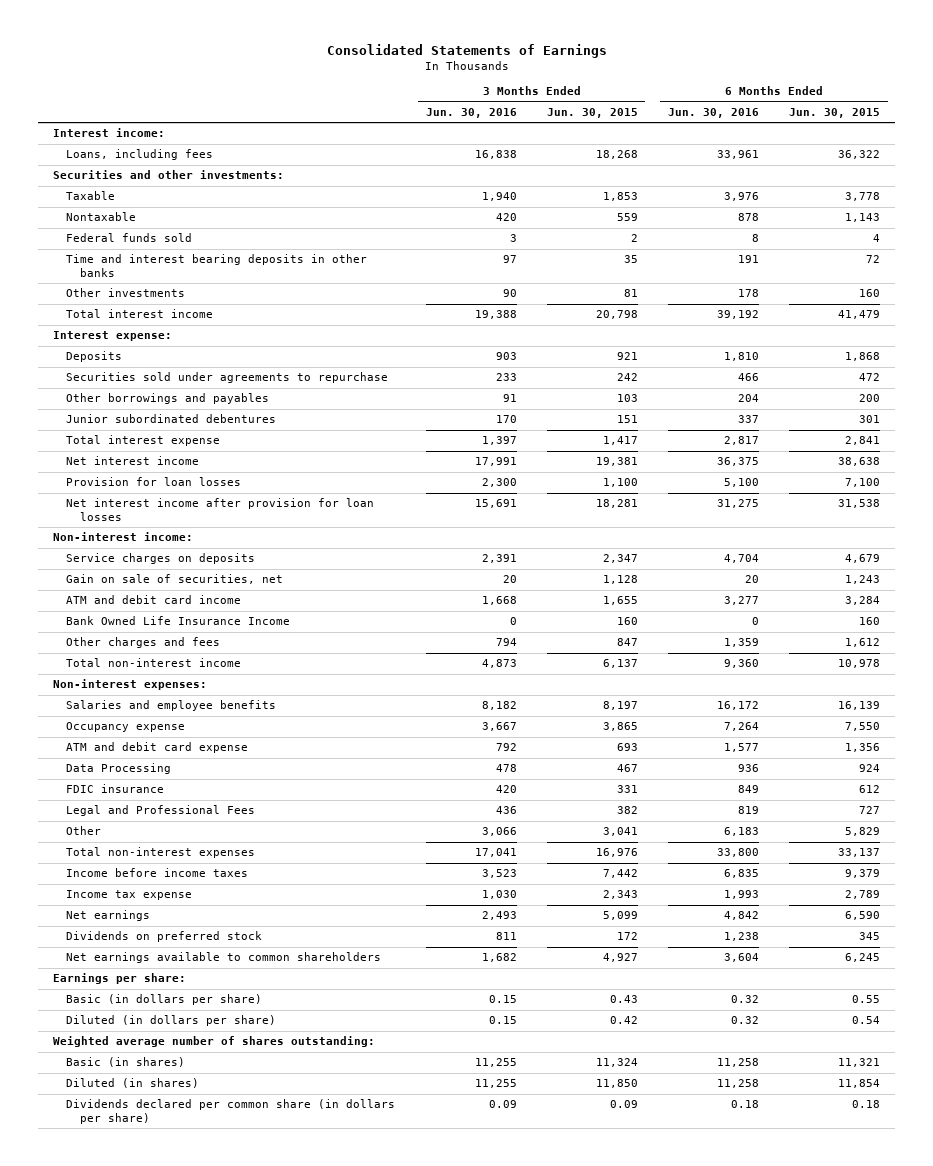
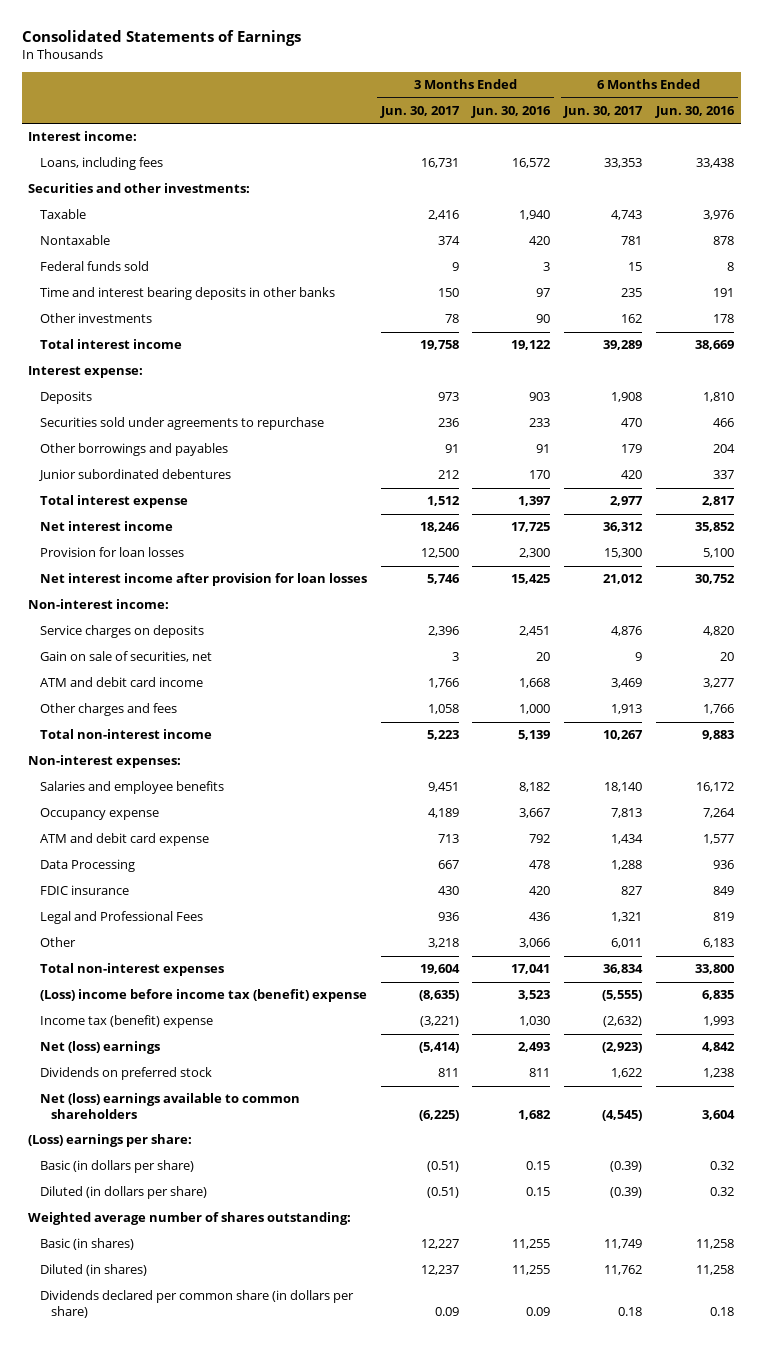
[546,107,638,118] Jun. 30, 2015 -> none
[789,107,881,118] Jun. 30, 2015 -> none
none -> [379,106,460,119] Jun. 30, 2017
none -> [563,106,644,119] Jun. 30, 2017
[474,150,517,160] 16,838 -> [512,158,551,169] 16,572
[716,150,759,160] 33,961 -> [696,158,735,169] 33,438
[474,310,517,320] 19,388 -> [511,340,552,351] 19,122
[716,310,759,320] 39,192 -> [695,340,735,351] 38,669
[474,457,517,467] 17,991 -> [511,522,551,533] 17,725
[716,457,759,467] 36,375 -> [695,522,736,533] 35,852
[474,499,517,509] 15,691 -> [511,574,551,585] 15,425
[716,499,759,509] 31,275 -> [695,574,736,585] 30,752
[481,554,517,564] 2,391 -> [519,626,551,637] 2,451
[723,554,759,564] 4,704 -> [703,626,735,637] 4,820
[66,616,291,626] Bank Owned Life Insurance Income -> none
[495,638,517,647] 794 -> [519,704,551,715] 1,000
[723,638,759,648] 1,359 -> [703,704,735,715] 1,766
[481,659,517,669] 4,873 -> [518,730,551,741] 5,139
[723,659,759,669] 9,360 -> [702,730,735,741] 9,883
[66,868,249,878] Income before income taxes -> [39,989,367,1003] (Loss) income before income tax (benefit) expense
[66,890,193,901] Income tax expense -> [39,1015,213,1029] Income tax (benefit) expense
[66,910,151,922] Net earnings -> [39,1041,160,1055] Net (loss) earnings
[66,952,382,964] Net earnings available to common shareholders -> [39,1093,300,1120] Net (loss) earnings available to common shareholders
[52,973,186,985] Earnings per share: -> [28,1134,193,1148] (Loss) earnings per share:

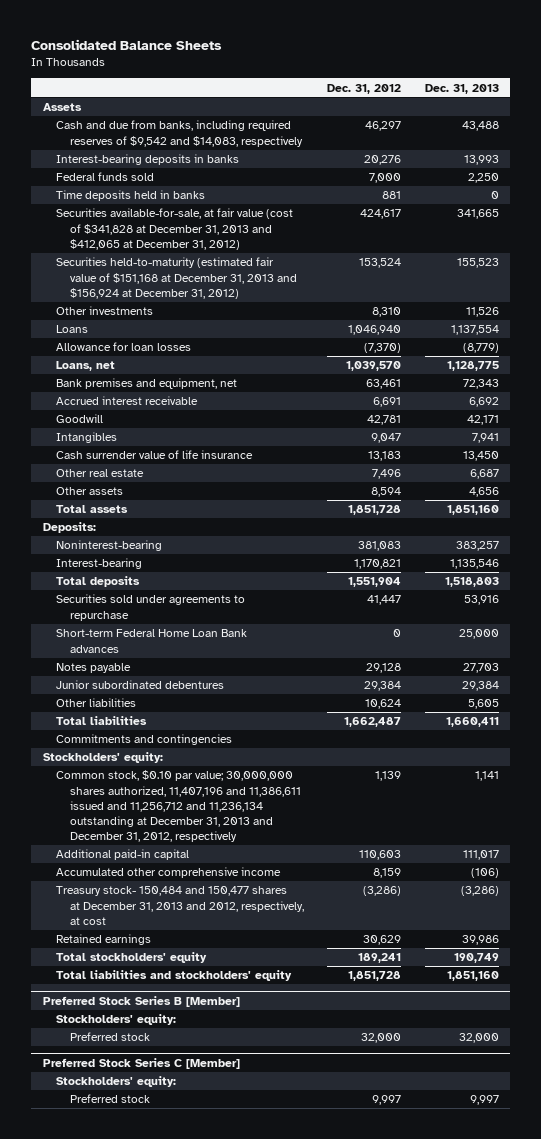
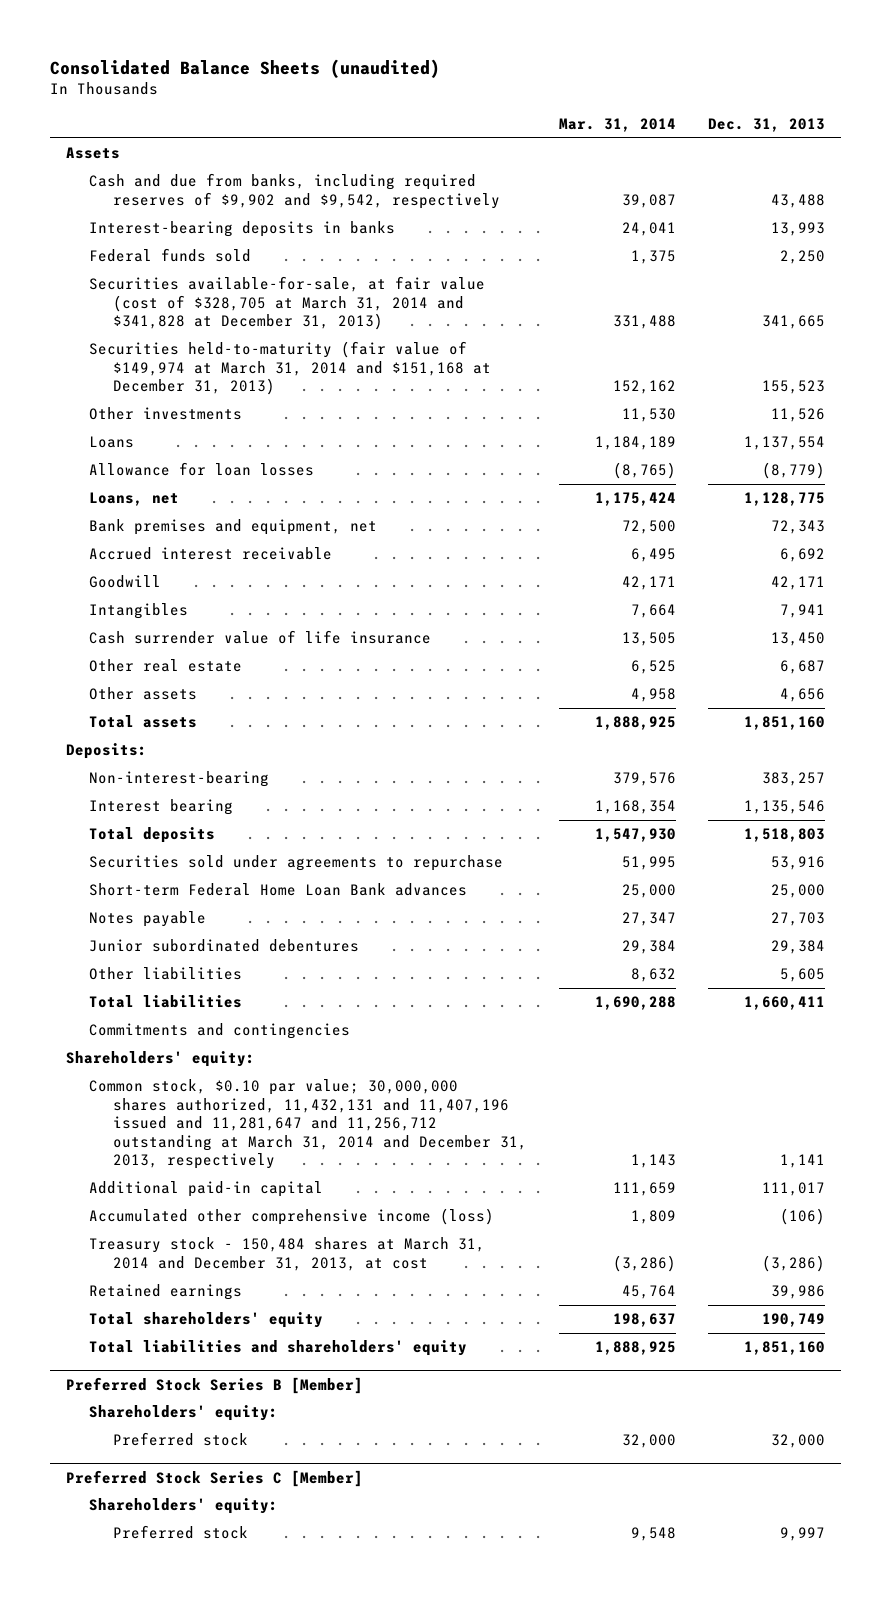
[30,38,222,50] Consolidated Balance Sheets -> [50,58,441,78] Consolidated Balance Sheets (unaudited)
[327,83,402,94] Dec. 31, 2012 -> none
none -> [558,118,676,133] Mar. 31, 2014
[56,120,304,147] Cash and due from banks, including required reserves of $9,542 and $14,083, respectively -> [89,173,500,209] Cash and due from banks, including required reserves of $9,902 and $9,542, respectively
[56,190,206,202] Time deposits held in banks -> none
[56,208,294,250] Securities available-for-sale, at fair value (cost of $341,828 at December 31, 2013 and $412,065 at December 31, 2012) -> [89,276,486,331] Securities available-for-sale, at fair value (cost of $328,705 at March 31, 2014 and $341,828 at December 31, 2013)
[56,257,298,299] Securities held-to-maturity (estimated fair value of $151,168 at December 31, 2013 and $156,924 at December 31, 2012) -> [89,341,491,396] Securities held-to-maturity (fair value of $149,974 at March 31, 2014 and $151,168 at December 31, 2013)
[56,540,163,552] Noninterest-bearing -> [89,771,270,788] Non-interest-bearing
[56,558,143,570] Interest-bearing -> [89,799,234,816] Interest bearing
[42,752,163,764] Stockholders' equity: -> [66,1051,256,1068] Shareholders' equity:
[56,770,302,842] Common stock, $0.10 par value; 30,000,000 shares authorized, 11,407,196 and 11,386,611 issued and 11,256,712 and 11,236,134 outstanding at December 31, 2013 and December 31, 2012, respectively -> [89,1079,527,1170] Common stock, $0.10 par value; 30,000,000 shares authorized, 11,432,131 and 11,407,196 issued and 11,281,647 and 11,256,712 outstanding at March 31, 2014 and December 31, 2013, respectively
[56,867,282,879] Accumulated other comprehensive income -> [89,1208,495,1226] Accumulated other comprehensive income (loss)
[56,886,305,925] Treasury stock- 150,484 and 150,477 shares at December 31, 2013 and 2012, respectively, at cost -> [89,1237,486,1271] Treasury stock - 150,484 shares at March 31, 2014 and December 31, 2013, at cost
[56,952,208,964] Total stockholders' equity -> [89,1312,324,1329] Total shareholders' equity
[56,970,293,982] Total liabilities and stockholders' equity -> [89,1340,468,1357] Total liabilities and shareholders' equity
[56,1014,177,1026] Stockholders' equity: -> [89,1405,279,1422] Shareholders' equity:
[56,1076,177,1088] Stockholders' equity: -> [89,1498,279,1515] Shareholders' equity:

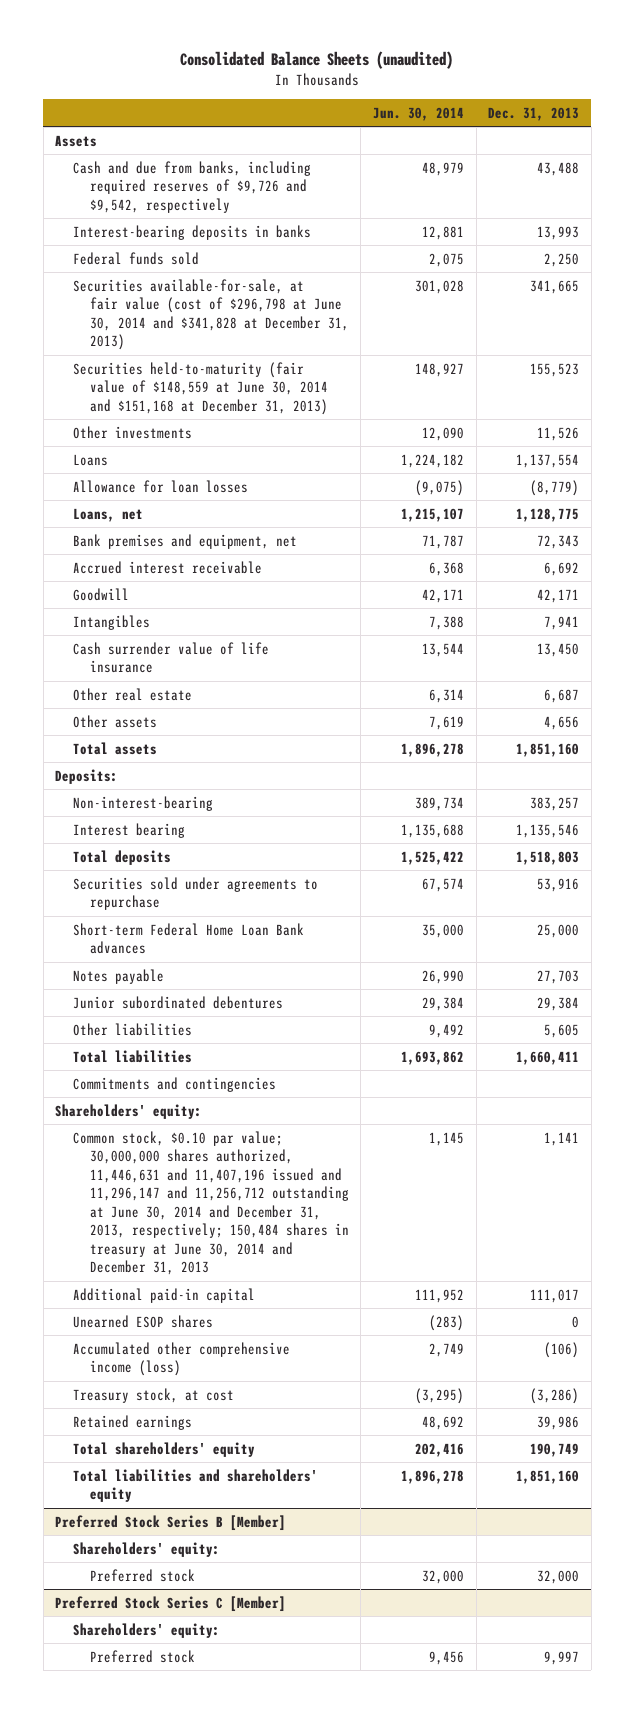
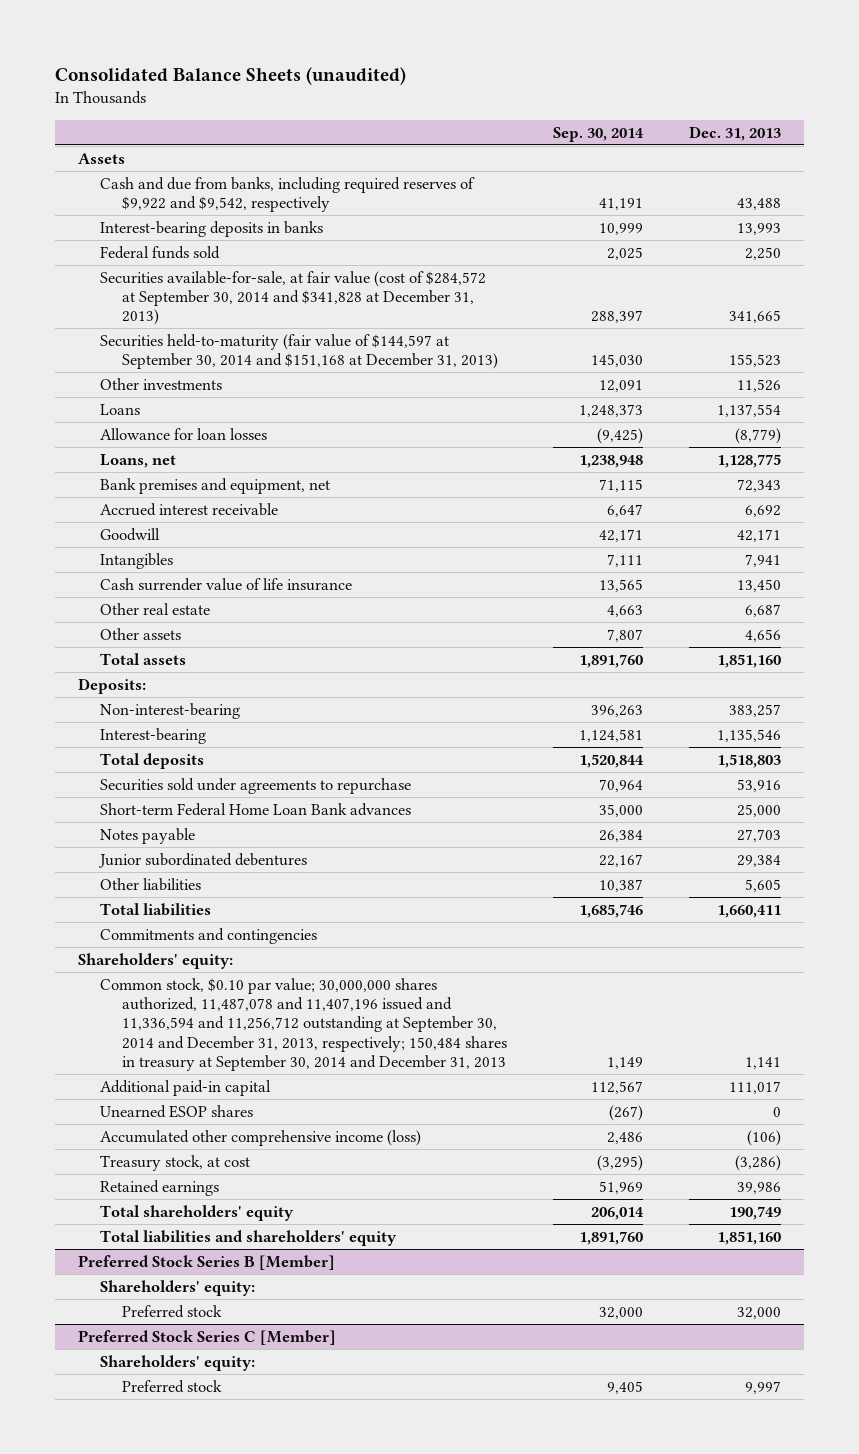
[373,106,465,121] Jun. 30, 2014 -> none
none -> [553,126,645,142] Sep. 30, 2014
[72,160,311,213] Cash and due from banks, including required reserves of $9,726 and $9,542, respectively -> [99,176,475,213] Cash and due from banks, including required reserves of $9,922 and $9,542, respectively
[72,278,349,351] Securities available-for-sale, at fair value (cost of $296,798 at June 30, 2014 and $341,828 at December 31, 2013) -> [99,270,486,326] Securities available-for-sale, at fair value (cost of $284,572 at September 30, 2014 and $341,828 at December 31, 2013)
[72,361,328,415] Securities held-to-maturity (fair value of $148,559 at June 30, 2014 and $151,168 at December 31, 2013) -> [99,333,498,370] Securities held-to-maturity (fair value of $144,597 at September 30, 2014 and $151,168 at December 31, 2013)
[72,822,185,838] Interest bearing -> [99,727,206,744] Interest-bearing
[72,1130,349,1276] Common stock, $0.10 par value; 30,000,000 shares authorized, 11,446,631 and 11,407,196 issued and 11,296,147 and 11,256,712 outstanding at June 30, 2014 and December 31, 2013, respectively; 150,484 shares in treasury at June 30, 2014 and December 31, 2013 -> [99,977,507,1072] Common stock, $0.10 par value; 30,000,000 shares authorized, 11,487,078 and 11,407,196 issued and 11,336,594 and 11,256,712 outstanding at September 30, 2014 and December 31, 2013, respectively; 150,484 shares in treasury at September 30, 2014 and December 31, 2013

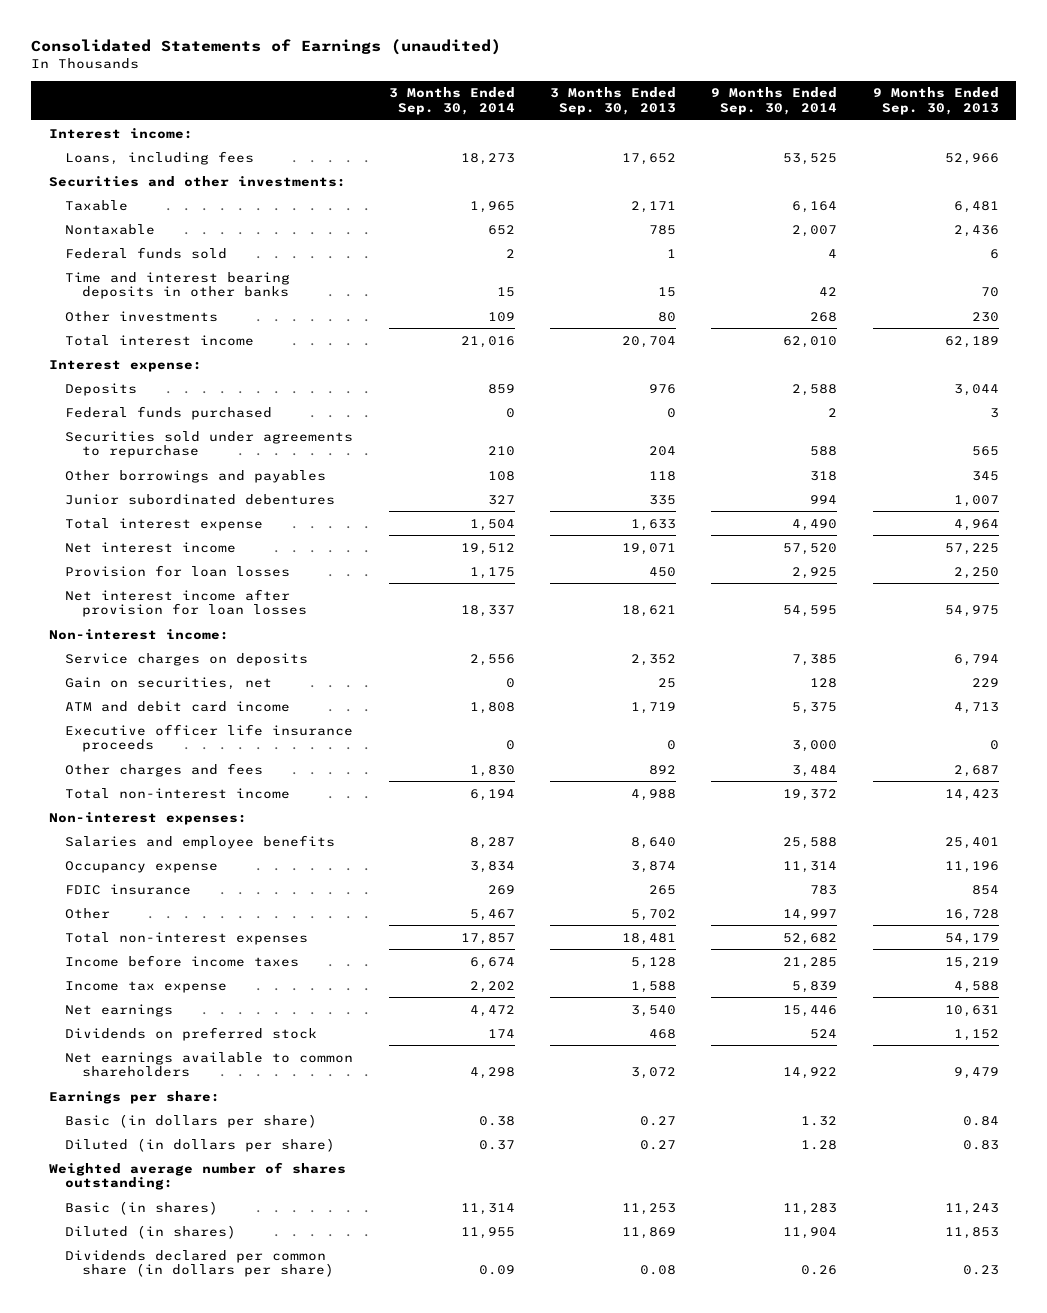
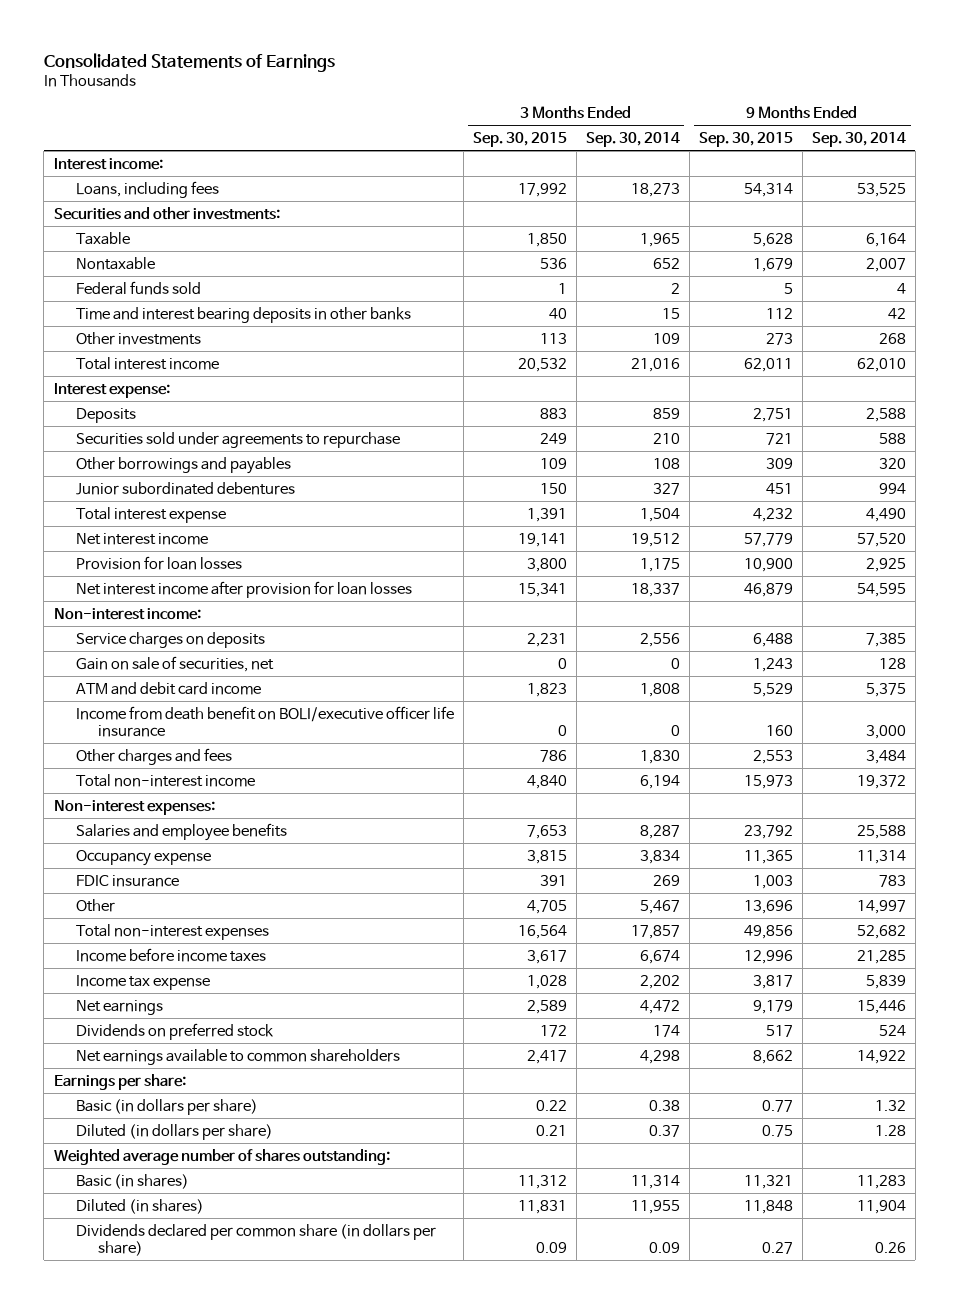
[31,38,502,55] Consolidated Statements of Earnings (unaudited) -> [43,52,335,72] Consolidated Statements of Earnings
[549,87,676,115] 3 Months Ended Sep. 30, 2013 -> none
[872,87,999,115] 9 Months Ended Sep. 30, 2013 -> none
none -> [472,132,567,148] Sep. 30, 2015
none -> [698,132,793,148] Sep. 30, 2015
[65,405,273,420] Federal funds purchased -> none
[810,470,838,481] 318 -> [878,457,906,469] 320
[65,676,273,690] Gain on securities, net -> [75,655,274,672] Gain on sale of securities, net
[65,723,354,753] Executive officer life insurance proceeds -> [75,705,454,737] Income from death benefit on BOLI/executive officer life insurance

